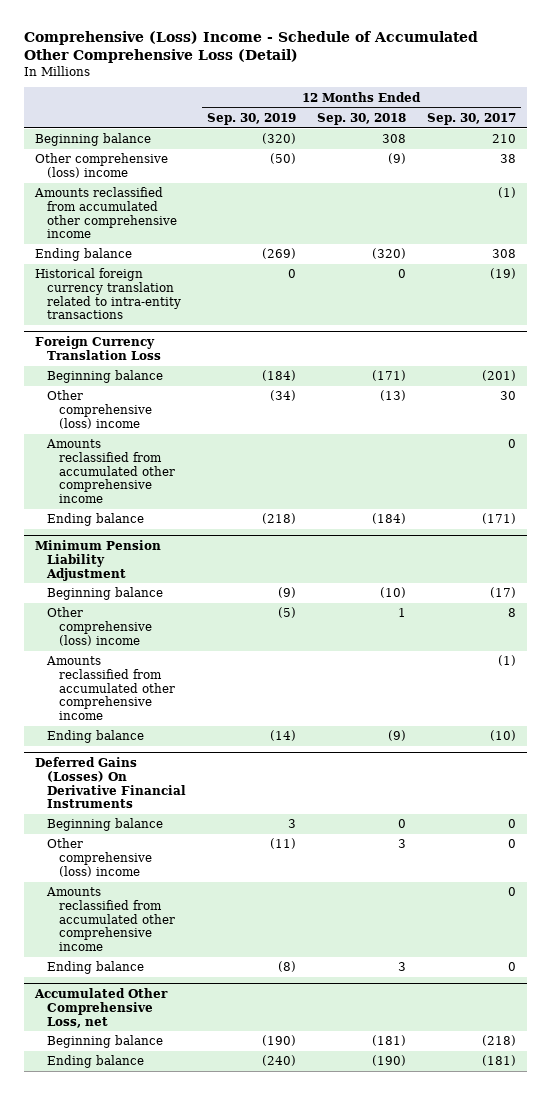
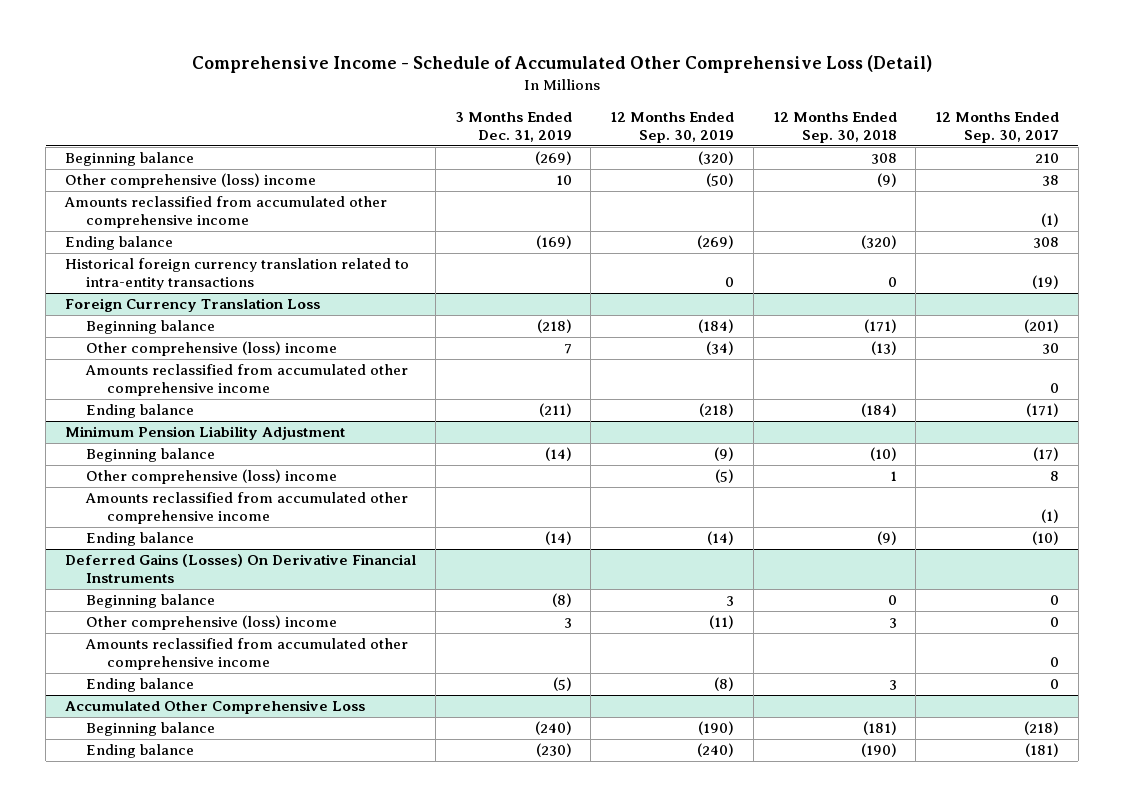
[24,31,479,64] Comprehensive (Loss) Income - Schedule of Accumulated Other Comprehensive Loss (Detail) -> [192,55,933,74] Comprehensive Income - Schedule of Accumulated Other Comprehensive Loss (Detail)
none -> [454,111,572,142] 3 Months Ended Dec. 31, 2019
[33,988,168,1028] Accumulated Other Comprehensive Loss, net -> [65,700,366,715] Accumulated Other Comprehensive Loss

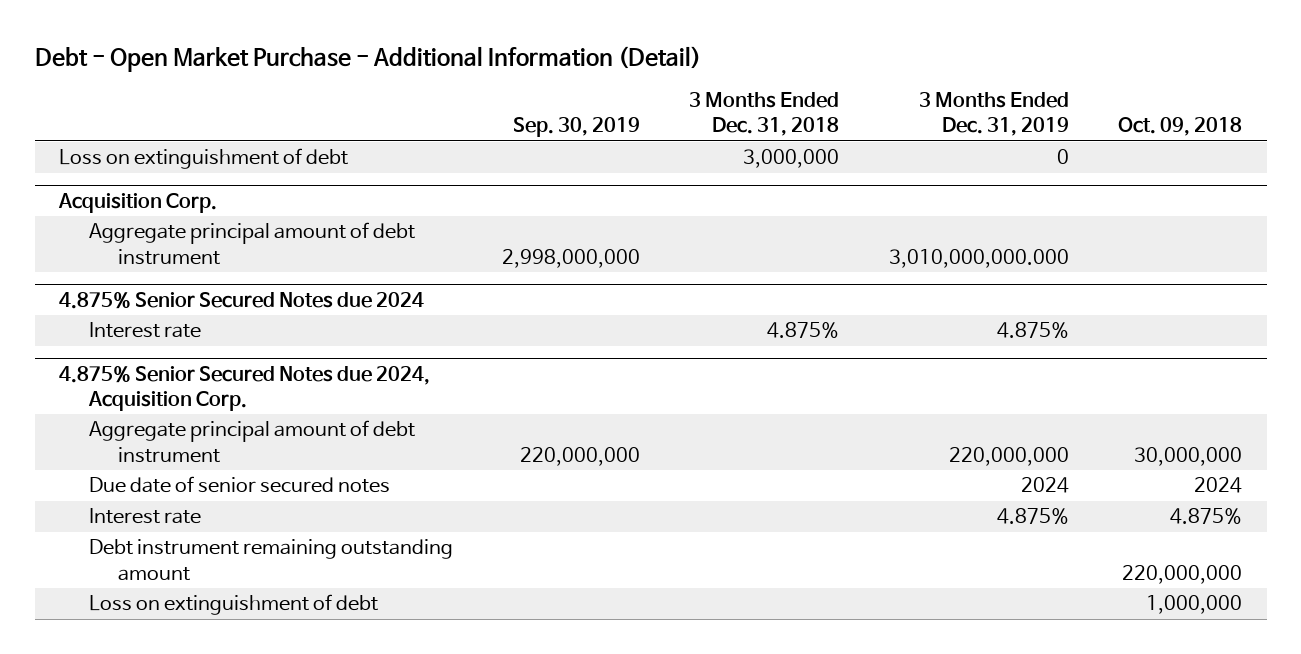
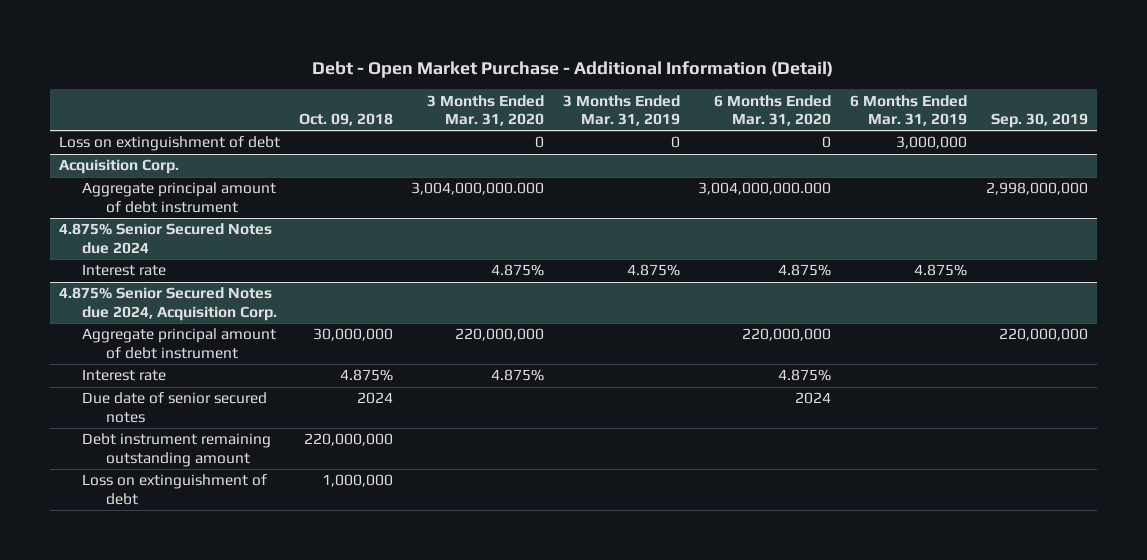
[689,92,840,137] 3 Months Ended Dec. 31, 2018 -> none
[918,92,1069,137] 3 Months Ended Dec. 31, 2019 -> none
none -> [427,94,545,126] 3 Months Ended Mar. 31, 2020
none -> [562,94,680,126] 3 Months Ended Mar. 31, 2019
none -> [714,94,832,126] 6 Months Ended Mar. 31, 2020
none -> [850,94,968,126] 6 Months Ended Mar. 31, 2019
[88,476,390,494] Due date of senior secured notes -> [82,392,268,423] Due date of senior secured notes

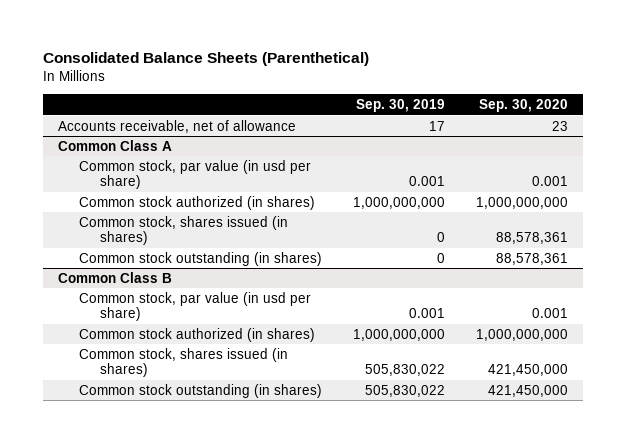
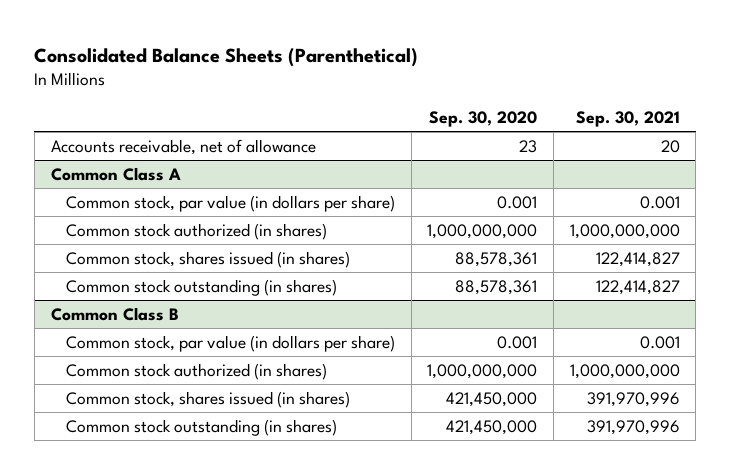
[355,99,445,113] Sep. 30, 2019 -> none
none -> [575,110,680,127] Sep. 30, 2021
[79,159,312,190] Common stock, par value (in usd per share) -> [66,194,396,212] Common stock, par value (in dollars per share)
[79,291,312,322] Common stock, par value (in usd per share) -> [66,334,396,352] Common stock, par value (in dollars per share)

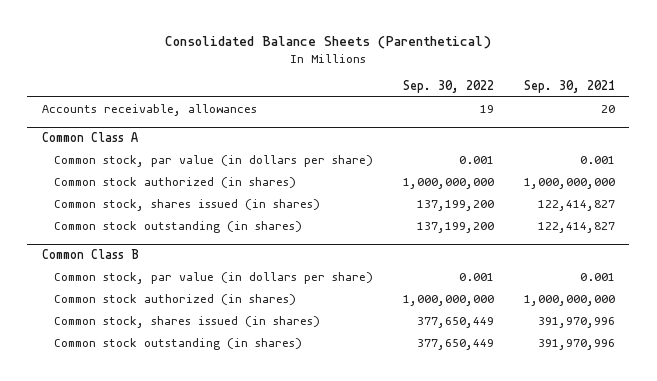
[429,110,538,127] Sep. 30, 2020 -> none
none -> [402,80,494,94] Sep. 30, 2022
[50,138,316,155] Accounts receivable, net of allowance -> [42,104,258,117] Accounts receivable, allowances

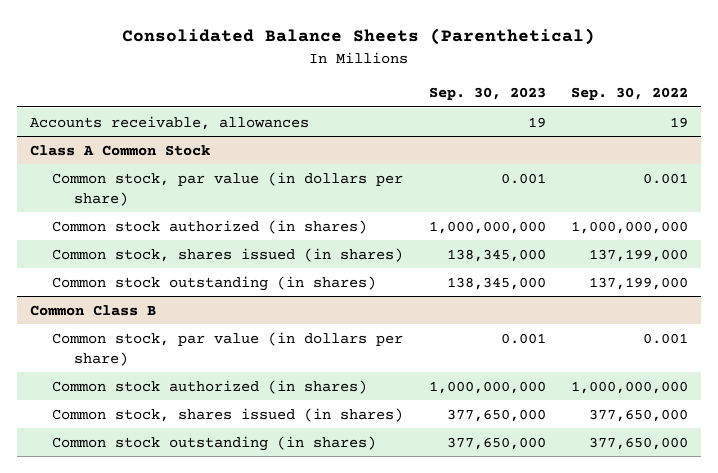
[523,80,615,94] Sep. 30, 2021 -> none
none -> [428,87,546,101] Sep. 30, 2023
[42,132,139,143] Common Class A -> [29,144,210,156] Class A Common Stock
[416,200,494,212] 137,199,200 -> [589,248,689,262] 137,199,000
[416,222,494,234] 137,199,200 -> [589,276,689,290] 137,199,000
[416,317,494,329] 377,650,449 -> [589,408,689,422] 377,650,000
[416,339,494,351] 377,650,449 -> [589,436,689,450] 377,650,000

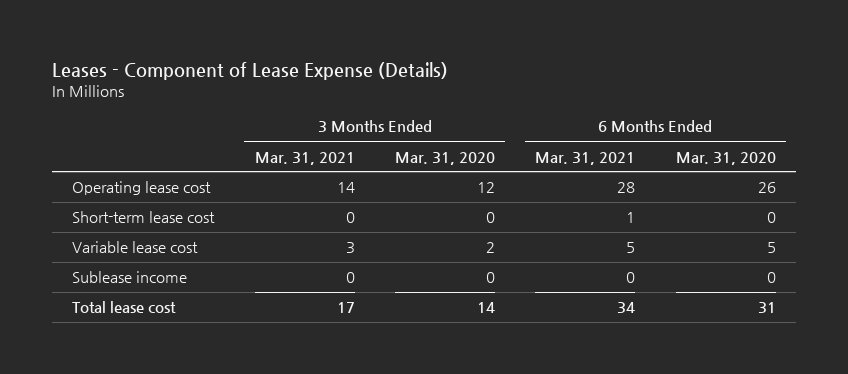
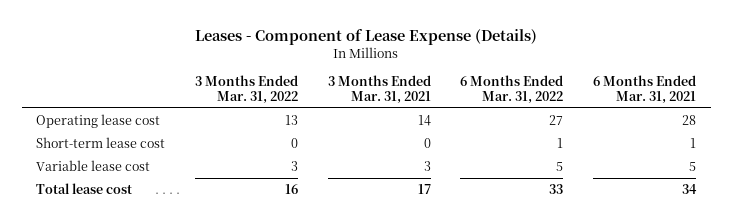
[394,151,495,165] Mar. 31, 2020 -> none
[675,151,776,165] Mar. 31, 2020 -> none
none -> [195,75,299,104] 3 Months Ended Mar. 31, 2022
none -> [460,75,564,104] 6 Months Ended Mar. 31, 2022
[72,271,188,284] Sublease income -> none

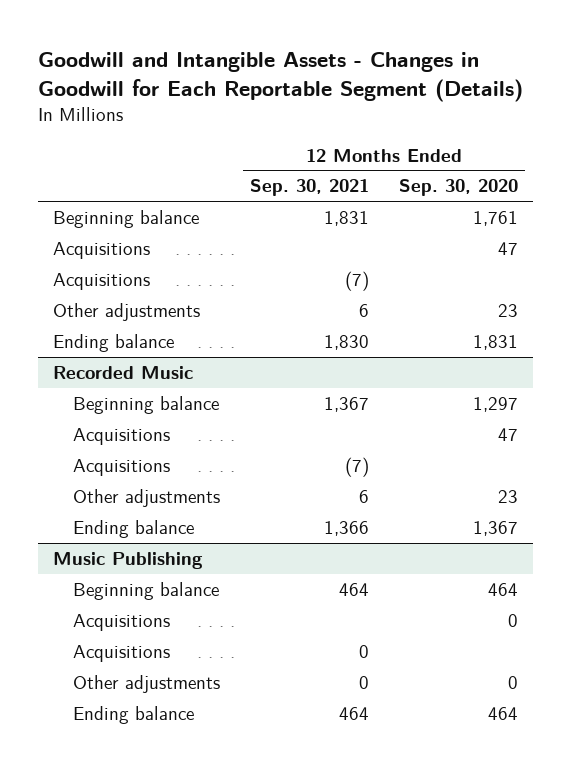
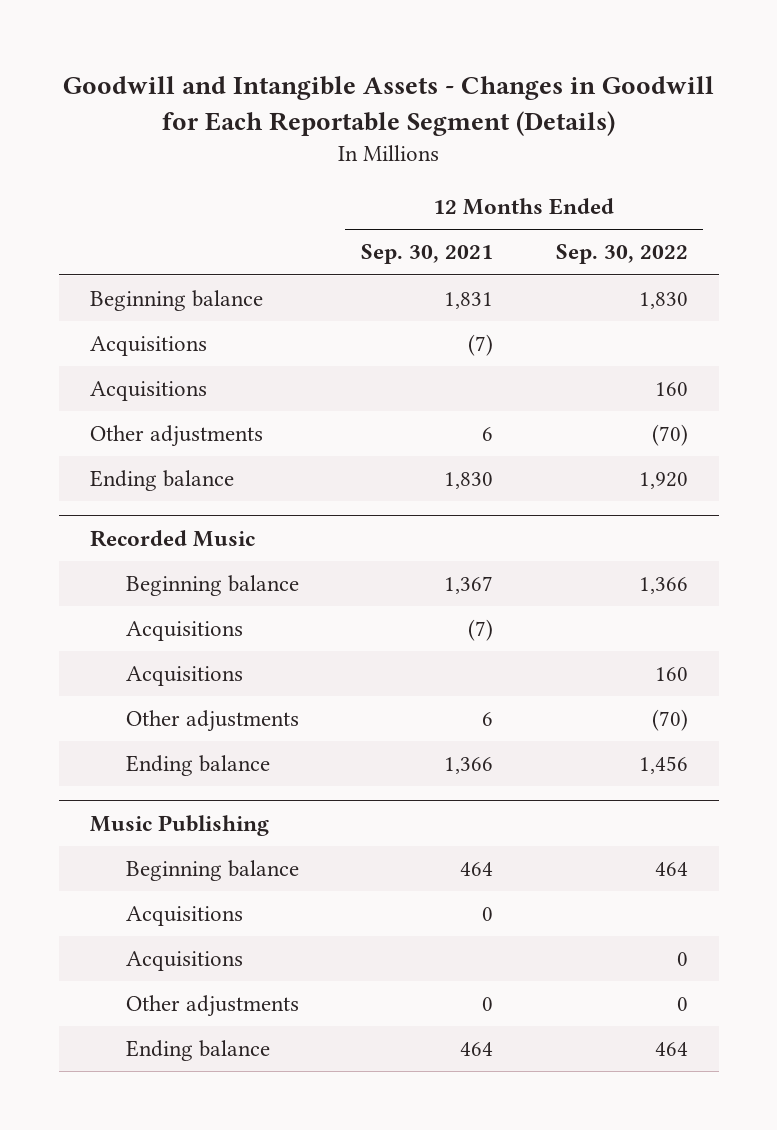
[398,179,518,197] Sep. 30, 2020 -> none
none -> [555,244,688,265] Sep. 30, 2022
[52,241,150,259] Acquisitions -> [89,381,207,402] Acquisitions
[73,427,171,445] Acquisitions -> [125,666,243,687] Acquisitions
[73,613,171,631] Acquisitions -> [125,951,243,972] Acquisitions

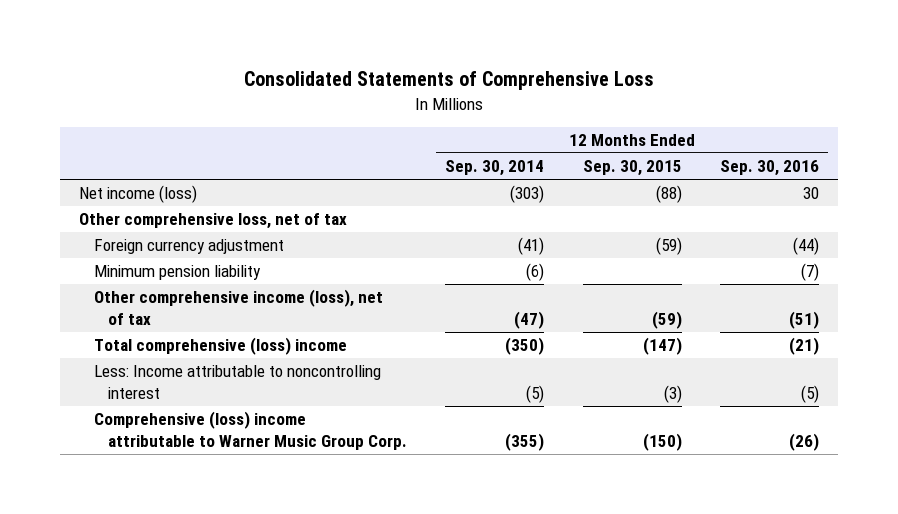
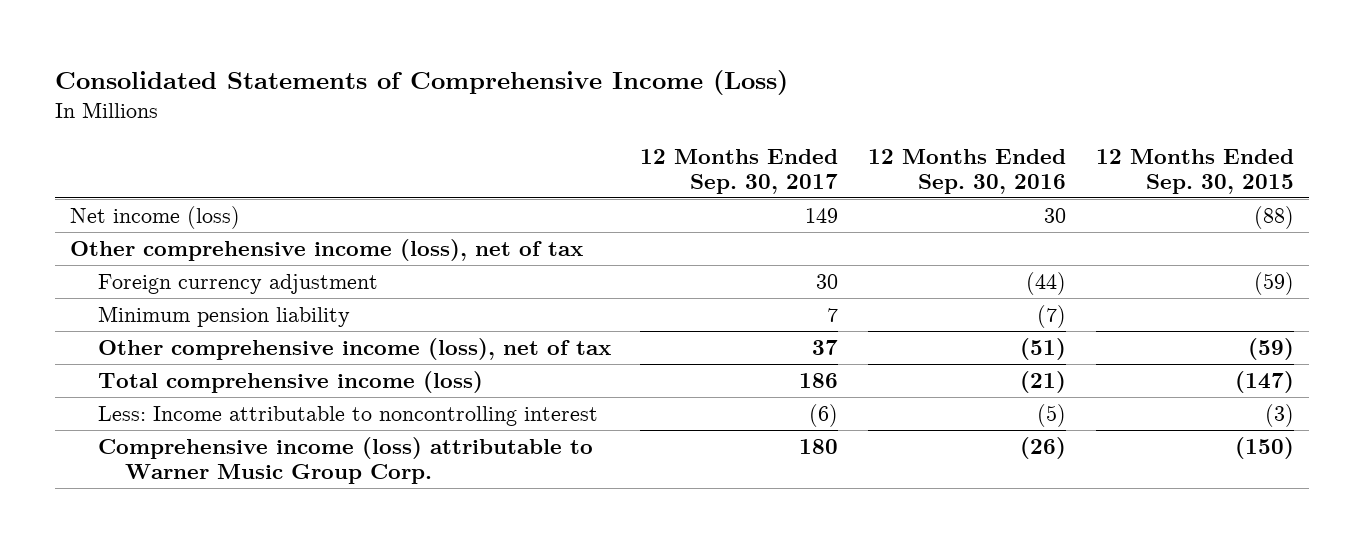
[243,71,654,91] Consolidated Statements of Comprehensive Loss -> [55,69,789,95] Consolidated Statements of Comprehensive Income (Loss)
[445,160,545,177] Sep. 30, 2014 -> none
none -> [640,148,839,194] 12 Months Ended Sep. 30, 2017
[78,213,347,230] Other comprehensive loss, net of tax -> [70,239,584,262] Other comprehensive income (loss), net of tax
[93,337,347,356] Total comprehensive (loss) income -> [97,371,483,394] Total comprehensive income (loss)
[93,411,408,450] Comprehensive (loss) income attributable to Warner Music Group Corp. -> [97,437,593,485] Comprehensive income (loss) attributable to Warner Music Group Corp.

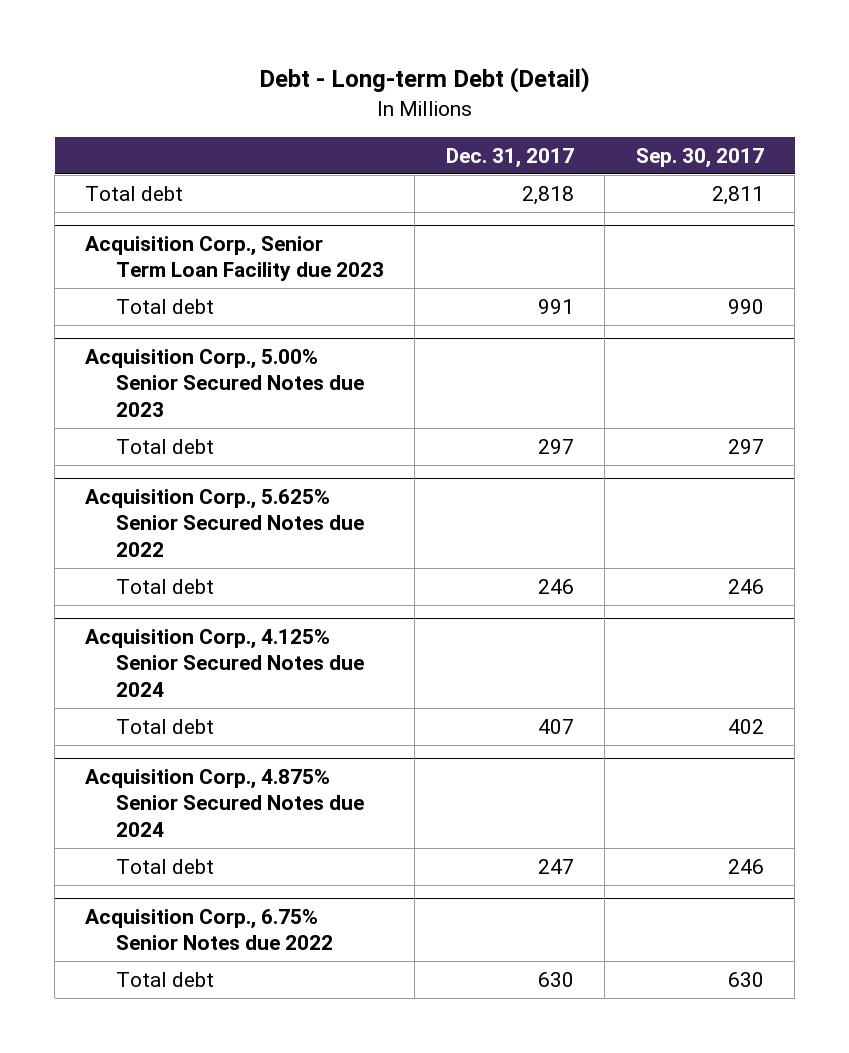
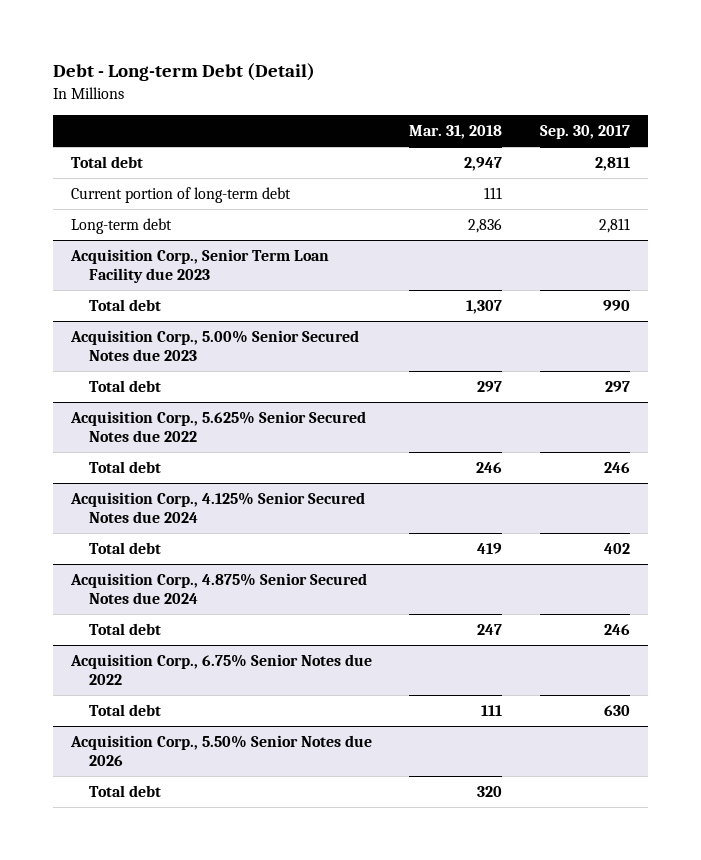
[445,147,574,168] Dec. 31, 2017 -> none
none -> [409,124,503,139] Mar. 31, 2018
none -> [71,186,292,203] Current portion of long-term debt
none -> [71,217,173,234] Long-term debt
none -> [70,734,373,767] Acquisition Corp., 5.50% Senior Notes due 2026
none -> [88,784,161,797] Total debt

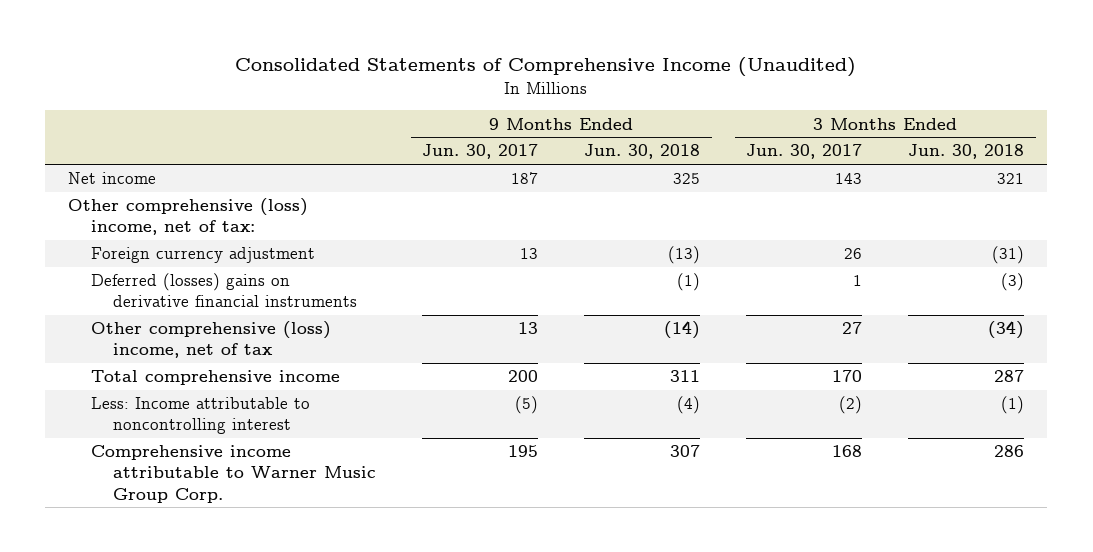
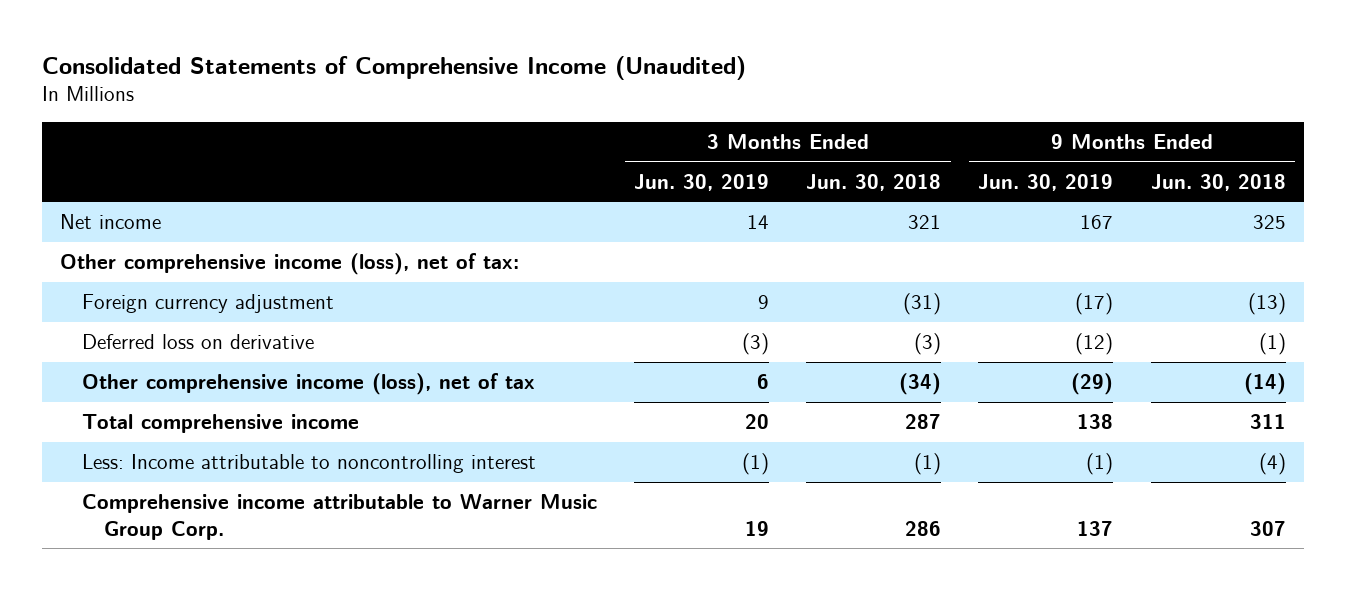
[422,144,539,160] Jun. 30, 2017 -> none
[746,144,863,160] Jun. 30, 2017 -> none
none -> [634,173,770,191] Jun. 30, 2019
none -> [978,173,1114,191] Jun. 30, 2019
[68,198,309,236] Other comprehensive (loss) income, net of tax: -> [60,253,520,276] Other comprehensive income (loss), net of tax:
[90,273,358,308] Deferred (losses) gains on derivative financial instruments -> [82,334,315,350] Deferred loss on derivative
[90,321,331,359] Other comprehensive (loss) income, net of tax -> [82,373,536,396] Other comprehensive income (loss), net of tax

